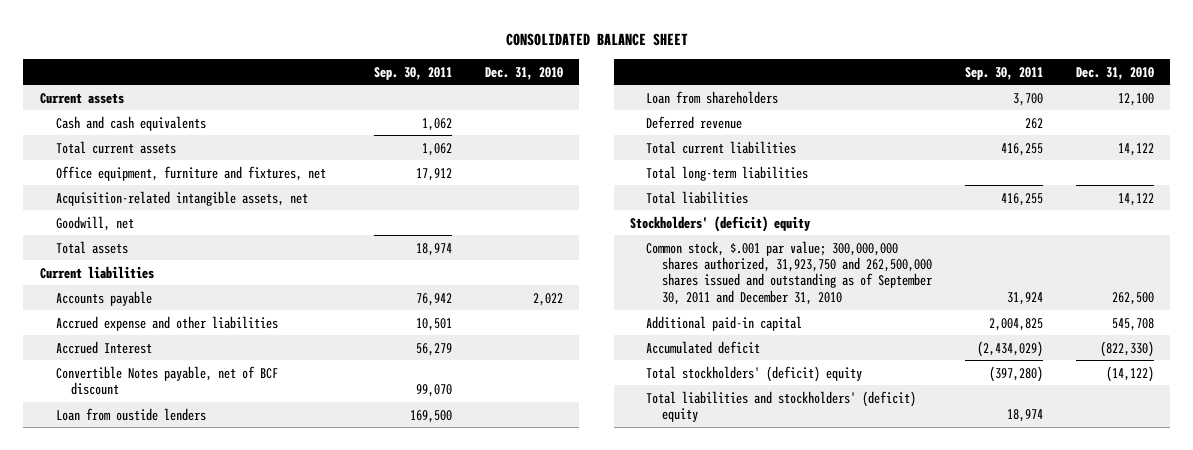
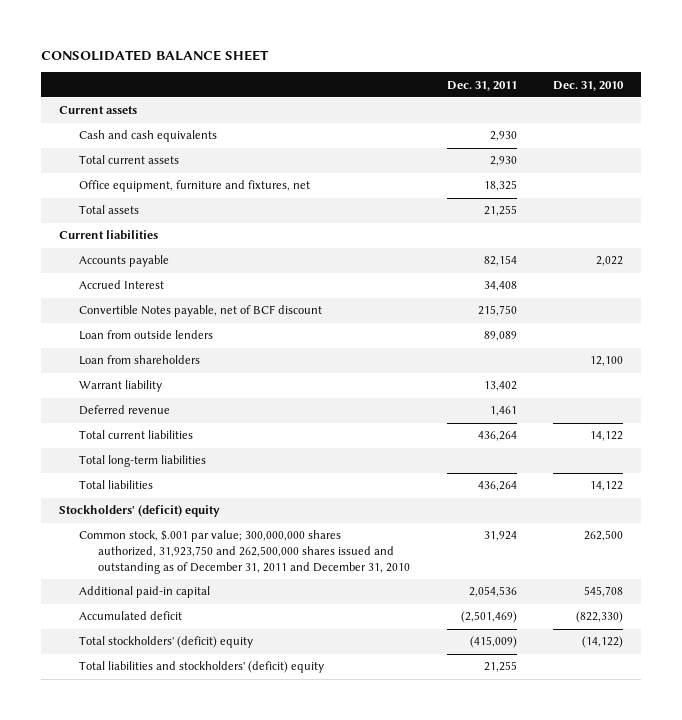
[374,66,453,80] Sep. 30, 2011 -> none
none -> [446,80,517,91] Dec. 31, 2011
[55,190,308,206] Acquisition-related intangible assets, net -> none
[55,215,134,231] Goodwill, net -> none
[55,315,278,331] Accrued expense and other liabilities -> none
[55,407,206,421] Loan from oustide lenders -> [78,330,213,341] Loan from outside lenders
none -> [78,380,162,393] Warrant liability
[646,240,933,305] Common stock, $.001 par value; 300,000,000 shares authorized, 31,923,750 and 262,500,000 shares issued and outstanding as of September 30, 2011 and December 31, 2010 -> [78,530,411,574] Common stock, $.001 par value; 300,000,000 shares authorized, 31,923,750 and 262,500,000 shares issued and outstanding as of December 31, 2011 and December 31, 2010

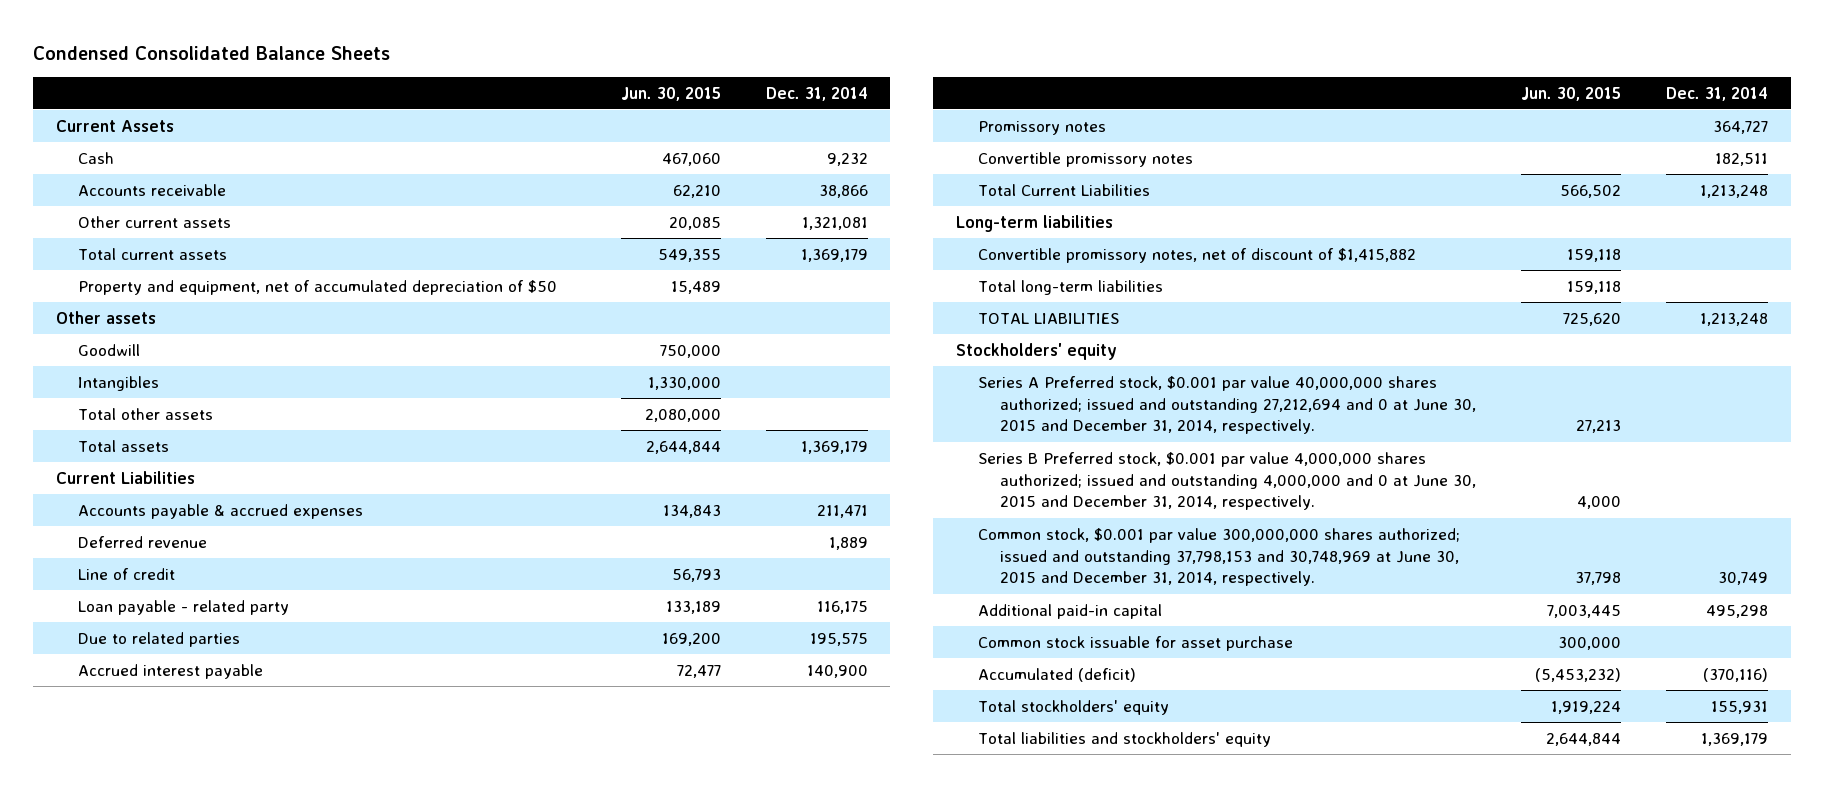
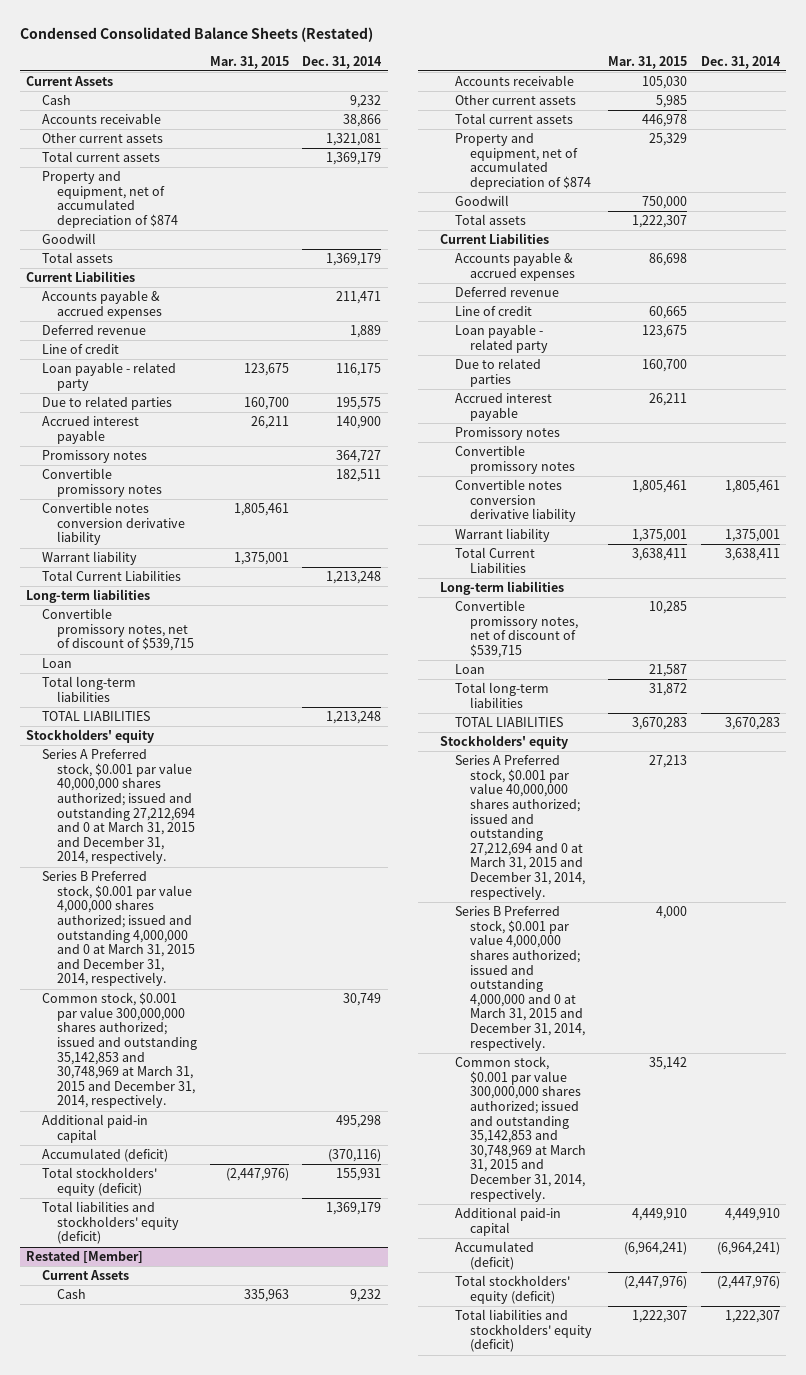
[33,45,391,60] Condensed Consolidated Balance Sheets -> [19,27,373,43] Condensed Consolidated Balance Sheets (Restated)
[620,86,721,101] Jun. 30, 2015 -> none
none -> [209,55,289,69] Mar. 31, 2015
[55,310,156,324] Other assets -> none
[77,279,557,295] Property and equipment, net of accumulated depreciation of $50 -> [41,171,178,229] Property and equipment, net of accumulated depreciation of $874
[77,375,159,391] Intangibles -> none
[77,407,213,420] Total other assets -> none
none -> [41,502,185,546] Convertible notes conversion derivative liability
none -> [41,551,137,566] Warrant liability
[977,247,1416,263] Convertible promissory notes, net of discount of $1,415,882 -> [41,608,194,652] Convertible promissory notes, net of discount of $539,715
none -> [41,658,72,669] Loan
[977,375,1476,435] Series A Preferred stock, $0.001 par value 40,000,000 shares authorized; issued and outstanding 27,212,694 and 0 at June 30, 2015 and December 31, 2014, respectively. -> [41,749,195,865] Series A Preferred stock, $0.001 par value 40,000,000 shares authorized; issued and outstanding 27,212,694 and 0 at March 31, 2015 and December 31, 2014, respectively.
[977,451,1476,511] Series B Preferred stock, $0.001 par value 4,000,000 shares authorized; issued and outstanding 4,000,000 and 0 at June 30, 2015 and December 31, 2014, respectively. -> [41,871,195,987] Series B Preferred stock, $0.001 par value 4,000,000 shares authorized; issued and outstanding 4,000,000 and 0 at March 31, 2015 and December 31, 2014, respectively.
[977,527,1460,587] Common stock, $0.001 par value 300,000,000 shares authorized; issued and outstanding 37,798,153 and 30,748,969 at June 30, 2015 and December 31, 2014, respectively. -> [41,992,197,1109] Common stock, $0.001 par value 300,000,000 shares authorized; issued and outstanding 35,142,853 and 30,748,969 at March 31, 2015 and December 31, 2014, respectively.
[977,635,1293,651] Common stock issuable for asset purchase -> none
[977,699,1169,715] Total stockholders' equity -> [41,1167,157,1196] Total stockholders' equity (deficit)
[977,731,1271,747] Total liabilities and stockholders' equity -> [41,1201,179,1245] Total liabilities and stockholders' equity (deficit)
none -> [26,1251,144,1264] Restated [Member]
none -> [41,1270,129,1281] Current Assets
none -> [56,1289,86,1300] Cash
none -> [455,75,575,87] Accounts receivable
none -> [455,95,577,106] Other current assets
none -> [455,113,574,125] Total current assets
none -> [455,133,592,191] Property and equipment, net of accumulated depreciation of $874
none -> [455,195,510,207] Goodwill
none -> [455,214,527,226] Total assets
none -> [440,233,550,245] Current Liabilities
none -> [455,252,576,281] Accounts payable & accrued expenses
none -> [455,287,560,298] Deferred revenue
none -> [455,306,533,317] Line of credit
none -> [455,324,549,353] Loan payable - related party
none -> [455,358,542,387] Due to related parties
none -> [455,393,553,421] Accrued interest payable
none -> [455,427,561,441] Promissory notes
none -> [455,445,576,474] Convertible promissory notes
none -> [455,479,577,523] Convertible notes conversion derivative liability
none -> [455,528,551,543] Warrant liability
none -> [455,547,536,573] Total Current Liabilities
none -> [440,581,565,596] Long-term liabilities
none -> [455,600,579,659] Convertible promissory notes, net of discount of $539,715
none -> [455,664,486,675] Loan
none -> [455,682,550,708] Total long-term liabilities
none -> [455,717,564,728] TOTAL LIABILITIES
none -> [440,735,569,750] Stockholders' equity
none -> [455,755,586,900] Series A Preferred stock, $0.001 par value 40,000,000 shares authorized; issued and outstanding 27,212,694 and 0 at March 31, 2015 and December 31, 2014, respectively.
none -> [455,906,586,1051] Series B Preferred stock, $0.001 par value 4,000,000 shares authorized; issued and outstanding 4,000,000 and 0 at March 31, 2015 and December 31, 2014, respectively.
none -> [455,1056,587,1202] Common stock, $0.001 par value 300,000,000 shares authorized; issued and outstanding 35,142,853 and 30,748,969 at March 31, 2015 and December 31, 2014, respectively.
none -> [455,1207,562,1236] Additional paid-in capital
none -> [455,1241,535,1270] Accumulated (deficit)
none -> [455,1275,571,1304] Total stockholders' equity (deficit)
none -> [455,1309,593,1353] Total liabilities and stockholders' equity (deficit)

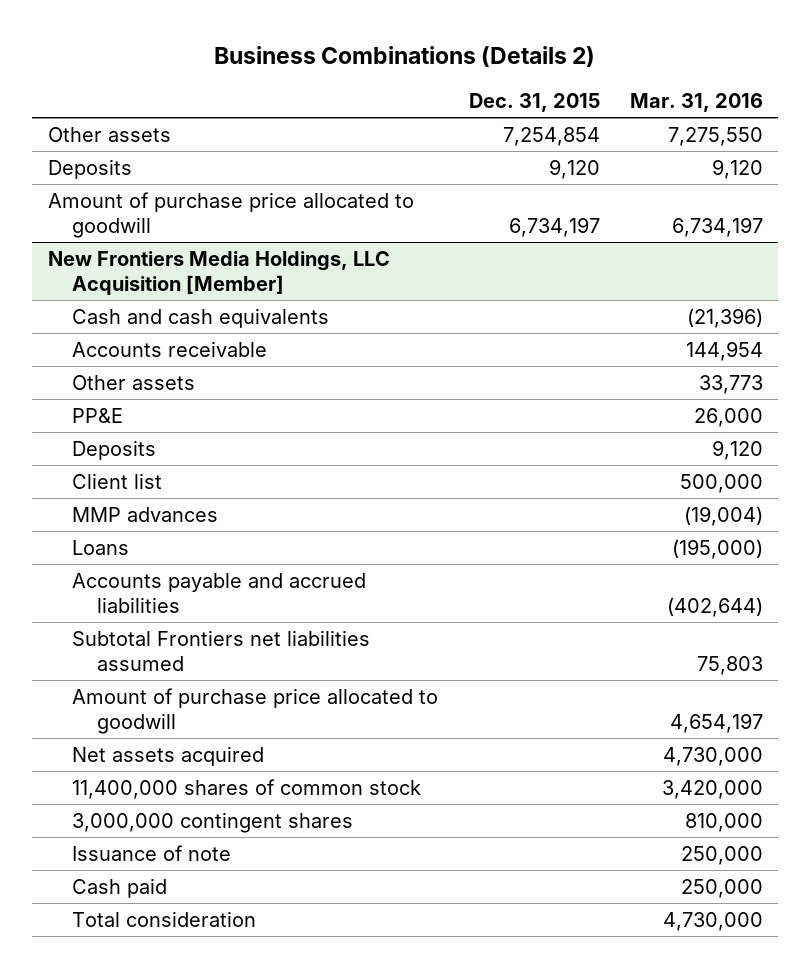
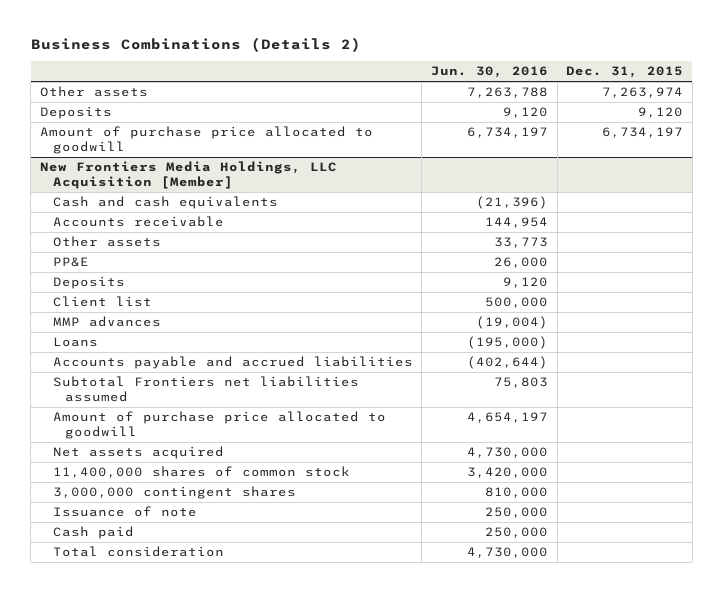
[630,92,764,112] Mar. 31, 2016 -> none
none -> [430,66,548,79] Jun. 30, 2016
[502,126,600,146] 7,254,854 -> [602,87,684,99] 7,263,974

